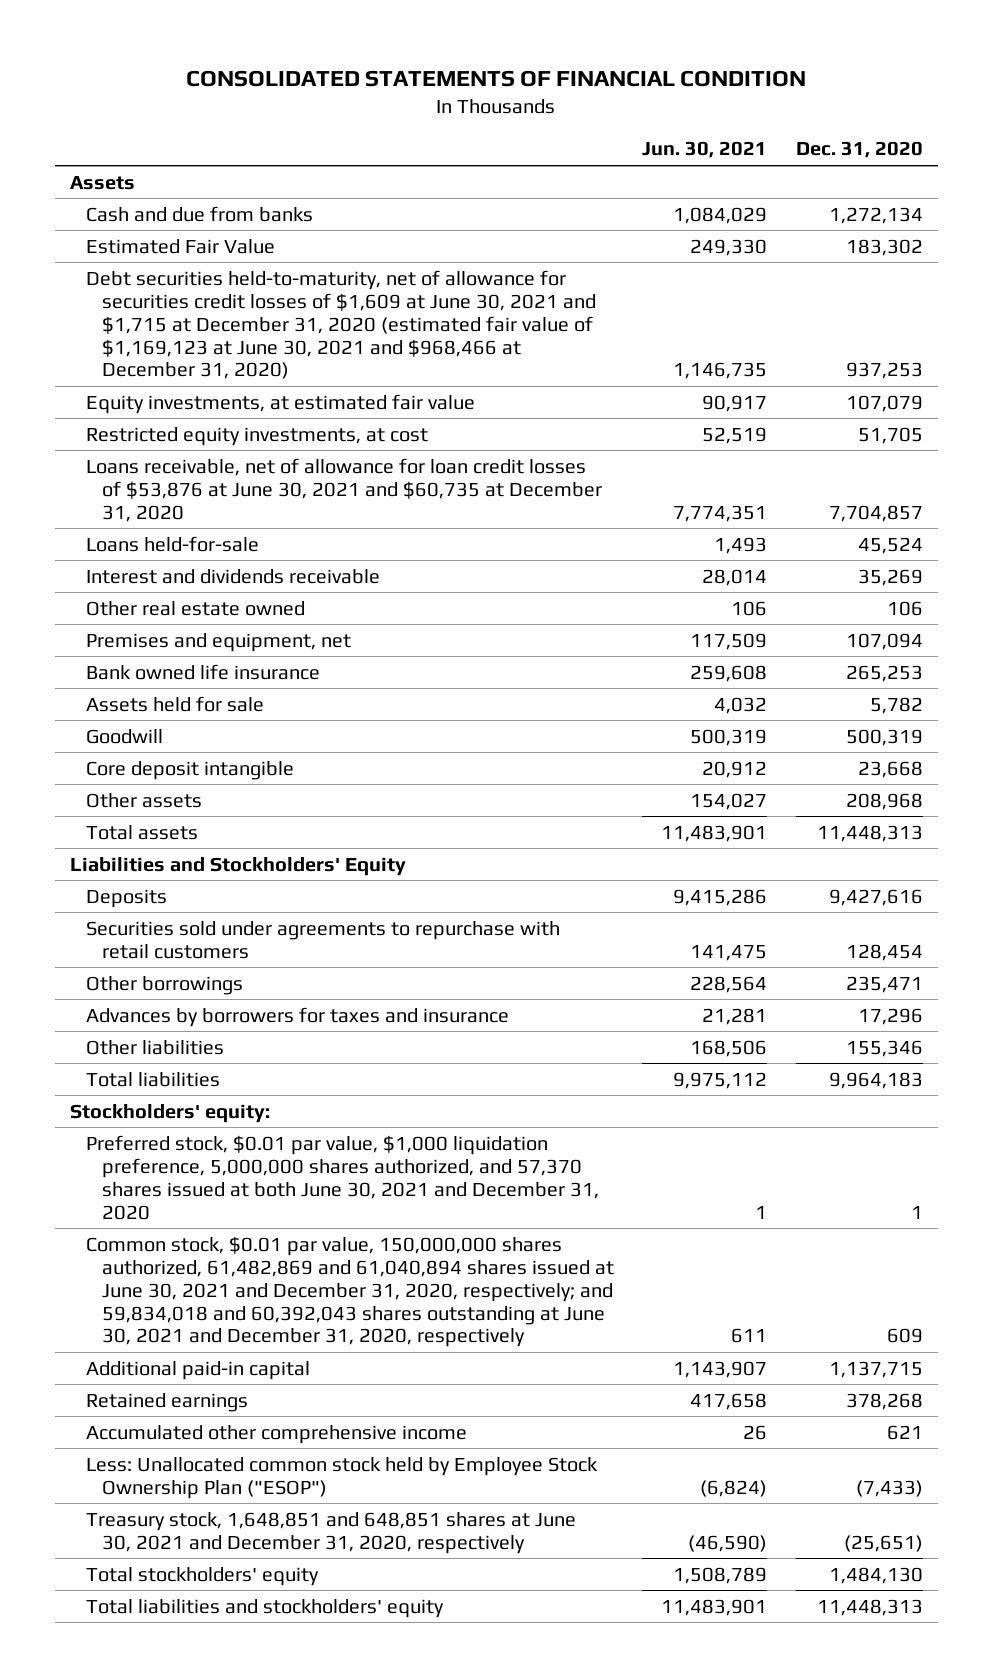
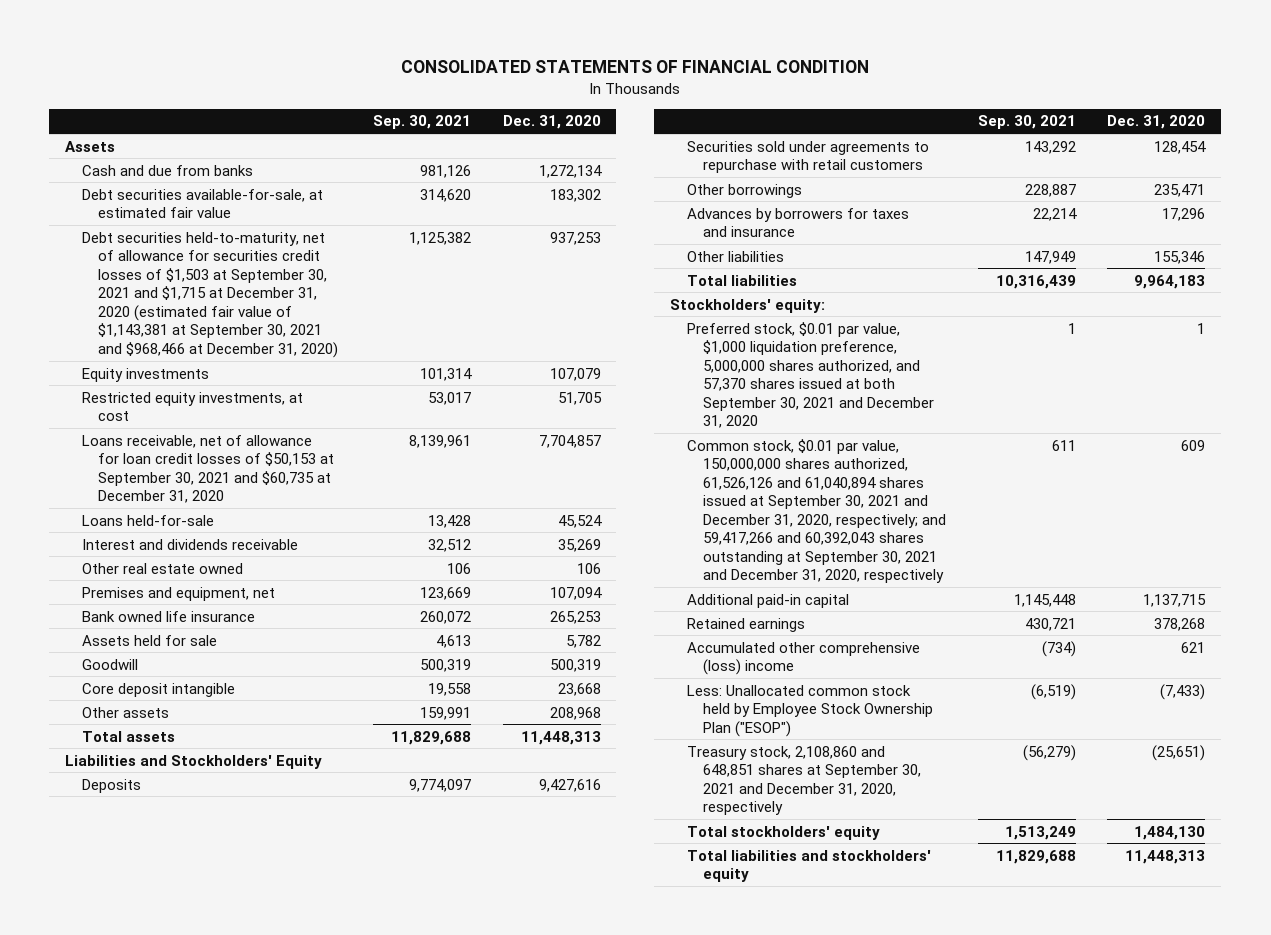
[642,141,768,159] Jun. 30, 2021 -> none
none -> [372,115,471,130] Sep. 30, 2021
[85,238,275,254] Estimated Fair Value -> [81,188,323,219] Debt securities available-for-sale, at estimated fair value
[85,269,596,380] Debt securities held-to-maturity, net of allowance for securities credit losses of $1,609 at June 30, 2021 and $1,715 at December 31, 2020 (estimated fair value of $1,169,123 at June 30, 2021 and $968,466 at December 31, 2020) -> [81,231,339,358] Debt securities held-to-maturity, net of allowance for securities credit losses of $1,503 at September 30, 2021 and $1,715 at December 31, 2020 (estimated fair value of $1,143,381 at September 30, 2021 and $968,466 at December 31, 2020)
[85,393,475,414] Equity investments, at estimated fair value -> [81,367,209,382] Equity investments
[85,457,602,522] Loans receivable, net of allowance for loan credit losses of $53,876 at June 30, 2021 and $60,735 at December 31, 2020 -> [81,434,335,504] Loans receivable, net of allowance for loan credit losses of $50,153 at September 30, 2021 and $60,735 at December 31, 2020
[85,1134,599,1220] Preferred stock, $0.01 par value, $1,000 liquidation preference, 5,000,000 shares authorized, and 57,370 shares issued at both June 30, 2021 and December 31, 2020 -> [686,321,935,429] Preferred stock, $0.01 par value, $1,000 liquidation preference, 5,000,000 shares authorized, and 57,370 shares issued at both September 30, 2021 and December 31, 2020
[85,1235,614,1348] Common stock, $0.01 par value, 150,000,000 shares authorized, 61,482,869 and 61,040,894 shares issued at June 30, 2021 and December 31, 2020, respectively; and 59,834,018 and 60,392,043 shares outstanding at June 30, 2021 and December 31, 2020, respectively -> [686,438,947,584] Common stock, $0.01 par value, 150,000,000 shares authorized, 61,526,126 and 61,040,894 shares issued at September 30, 2021 and December 31, 2020, respectively; and 59,417,266 and 60,392,043 shares outstanding at September 30, 2021 and December 31, 2020, respectively
[85,1424,467,1444] Accumulated other comprehensive income -> [686,641,920,676] Accumulated other comprehensive (loss) income
[85,1511,576,1554] Treasury stock, 1,648,851 and 648,851 shares at June 30, 2021 and December 31, 2020, respectively -> [686,745,922,816] Treasury stock, 2,108,860 and 648,851 shares at September 30, 2021 and December 31, 2020, respectively

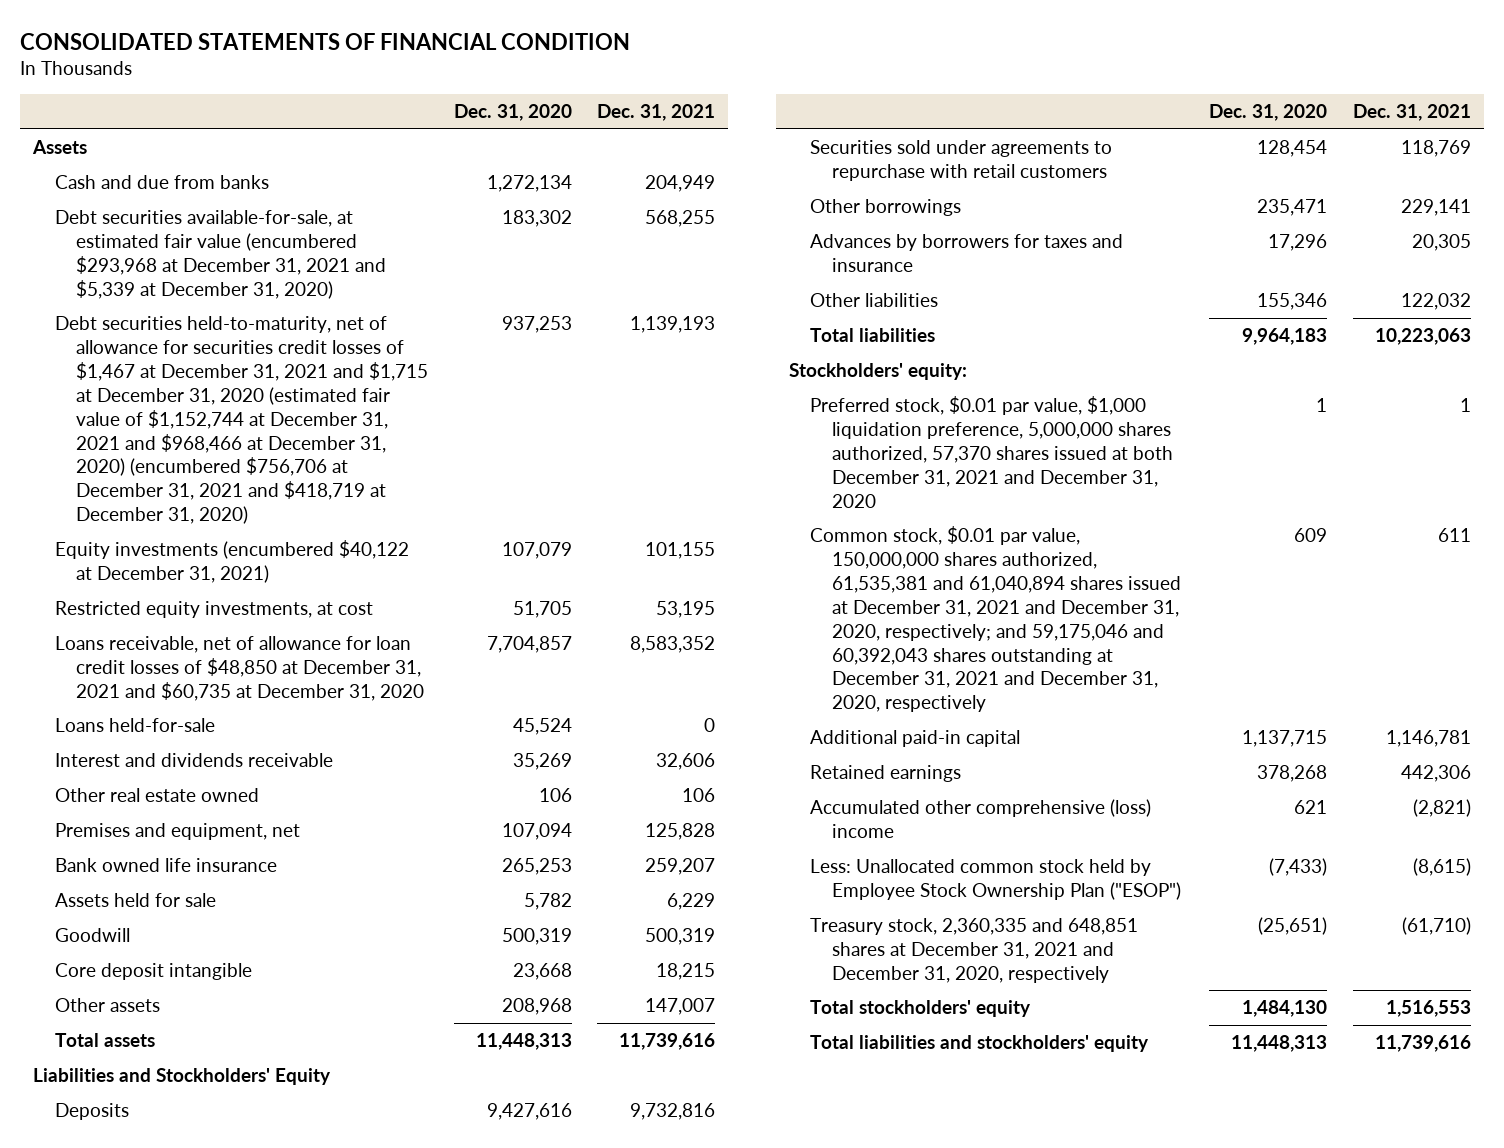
[372,115,471,130] Sep. 30, 2021 -> none
none -> [597,104,716,122] Dec. 31, 2021
[81,188,323,219] Debt securities available-for-sale, at estimated fair value -> [54,210,387,299] Debt securities available-for-sale, at estimated fair value (encumbered $293,968 at December 31, 2021 and $5,339 at December 31, 2020)
[81,231,339,358] Debt securities held-to-maturity, net of allowance for securities credit losses of $1,503 at September 30, 2021 and $1,715 at December 31, 2020 (estimated fair value of $1,143,381 at September 30, 2021 and $968,466 at December 31, 2020) -> [54,316,429,525] Debt securities held-to-maturity, net of allowance for securities credit losses of $1,467 at December 31, 2021 and $1,715 at December 31, 2020 (estimated fair value of $1,152,744 at December 31, 2021 and $968,466 at December 31, 2020) (encumbered $756,706 at December 31, 2021 and $418,719 at December 31, 2020)
[81,367,209,382] Equity investments -> [54,540,409,584] Equity investments (encumbered $40,122 at December 31, 2021)
[81,434,335,504] Loans receivable, net of allowance for loan credit losses of $50,153 at September 30, 2021 and $60,735 at December 31, 2020 -> [54,636,425,701] Loans receivable, net of allowance for loan credit losses of $48,850 at December 31, 2021 and $60,735 at December 31, 2020
[686,321,935,429] Preferred stock, $0.01 par value, $1,000 liquidation preference, 5,000,000 shares authorized, and 57,370 shares issued at both September 30, 2021 and December 31, 2020 -> [810,396,1173,508] Preferred stock, $0.01 par value, $1,000 liquidation preference, 5,000,000 shares authorized, 57,370 shares issued at both December 31, 2021 and December 31, 2020
[686,438,947,584] Common stock, $0.01 par value, 150,000,000 shares authorized, 61,526,126 and 61,040,894 shares issued at September 30, 2021 and December 31, 2020, respectively; and 59,417,266 and 60,392,043 shares outstanding at September 30, 2021 and December 31, 2020, respectively -> [810,526,1181,713] Common stock, $0.01 par value, 150,000,000 shares authorized, 61,535,381 and 61,040,894 shares issued at December 31, 2021 and December 31, 2020, respectively; and 59,175,046 and 60,392,043 shares outstanding at December 31, 2021 and December 31, 2020, respectively
[686,745,922,816] Treasury stock, 2,108,860 and 648,851 shares at September 30, 2021 and December 31, 2020, respectively -> [810,918,1139,983] Treasury stock, 2,360,335 and 648,851 shares at December 31, 2021 and December 31, 2020, respectively

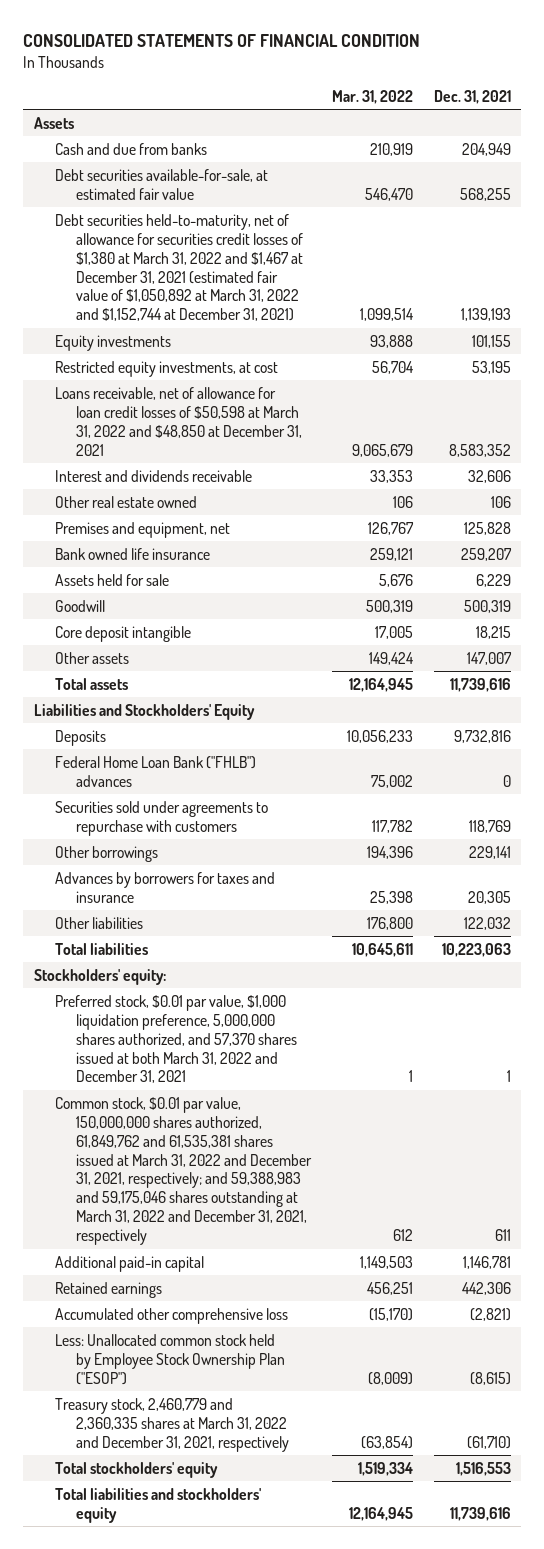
[453,104,572,122] Dec. 31, 2020 -> none
none -> [331,89,413,104] Mar. 31, 2022
[54,210,387,299] Debt securities available-for-sale, at estimated fair value (encumbered $293,968 at December 31, 2021 and $5,339 at December 31, 2020) -> [54,168,268,200] Debt securities available-for-sale, at estimated fair value
[54,316,429,525] Debt securities held-to-maturity, net of allowance for securities credit losses of $1,467 at December 31, 2021 and $1,715 at December 31, 2020 (estimated fair value of $1,152,744 at December 31, 2021 and $968,466 at December 31, 2020) (encumbered $756,706 at December 31, 2021 and $418,719 at December 31, 2020) -> [54,213,303,322] Debt securities held-to-maturity, net of allowance for securities credit losses of $1,380 at March 31, 2022 and $1,467 at December 31, 2021 (estimated fair value of $1,050,892 at March 31, 2022 and $1,152,744 at December 31, 2021)
[54,540,409,584] Equity investments (encumbered $40,122 at December 31, 2021) -> [54,334,171,351] Equity investments
[54,718,215,733] Loans held-for-sale -> none
[54,636,425,701] Loans receivable, net of allowance for loan credit losses of $48,850 at December 31, 2021 and $60,735 at December 31, 2020 -> [54,386,302,456] Loans receivable, net of allowance for loan credit losses of $50,598 at March 31, 2022 and $48,850 at December 31, 2021
none -> [54,755,256,787] Federal Home Loan Bank ("FHLB") advances
[810,140,1113,182] Securities sold under agreements to repurchase with retail customers -> [54,800,268,836] Securities sold under agreements to repurchase with customers
[810,396,1173,508] Preferred stock, $0.01 par value, $1,000 liquidation preference, 5,000,000 shares authorized, 57,370 shares issued at both December 31, 2021 and December 31, 2020 -> [54,994,297,1084] Preferred stock, $0.01 par value, $1,000 liquidation preference, 5,000,000 shares authorized, and 57,370 shares issued at both March 31, 2022 and December 31, 2021
[810,526,1181,713] Common stock, $0.01 par value, 150,000,000 shares authorized, 61,535,381 and 61,040,894 shares issued at December 31, 2021 and December 31, 2020, respectively; and 59,175,046 and 60,392,043 shares outstanding at December 31, 2021 and December 31, 2020, respectively -> [54,1096,312,1246] Common stock, $0.01 par value, 150,000,000 shares authorized, 61,849,762 and 61,535,381 shares issued at March 31, 2022 and December 31, 2021, respectively; and 59,388,983 and 59,175,046 shares outstanding at March 31, 2022 and December 31, 2021, respectively
[810,799,1152,839] Accumulated other comprehensive (loss) income -> [54,1307,288,1324] Accumulated other comprehensive loss
[810,918,1139,983] Treasury stock, 2,360,335 and 648,851 shares at December 31, 2021 and December 31, 2020, respectively -> [54,1397,289,1452] Treasury stock, 2,460,779 and 2,360,335 shares at March 31, 2022 and December 31, 2021, respectively

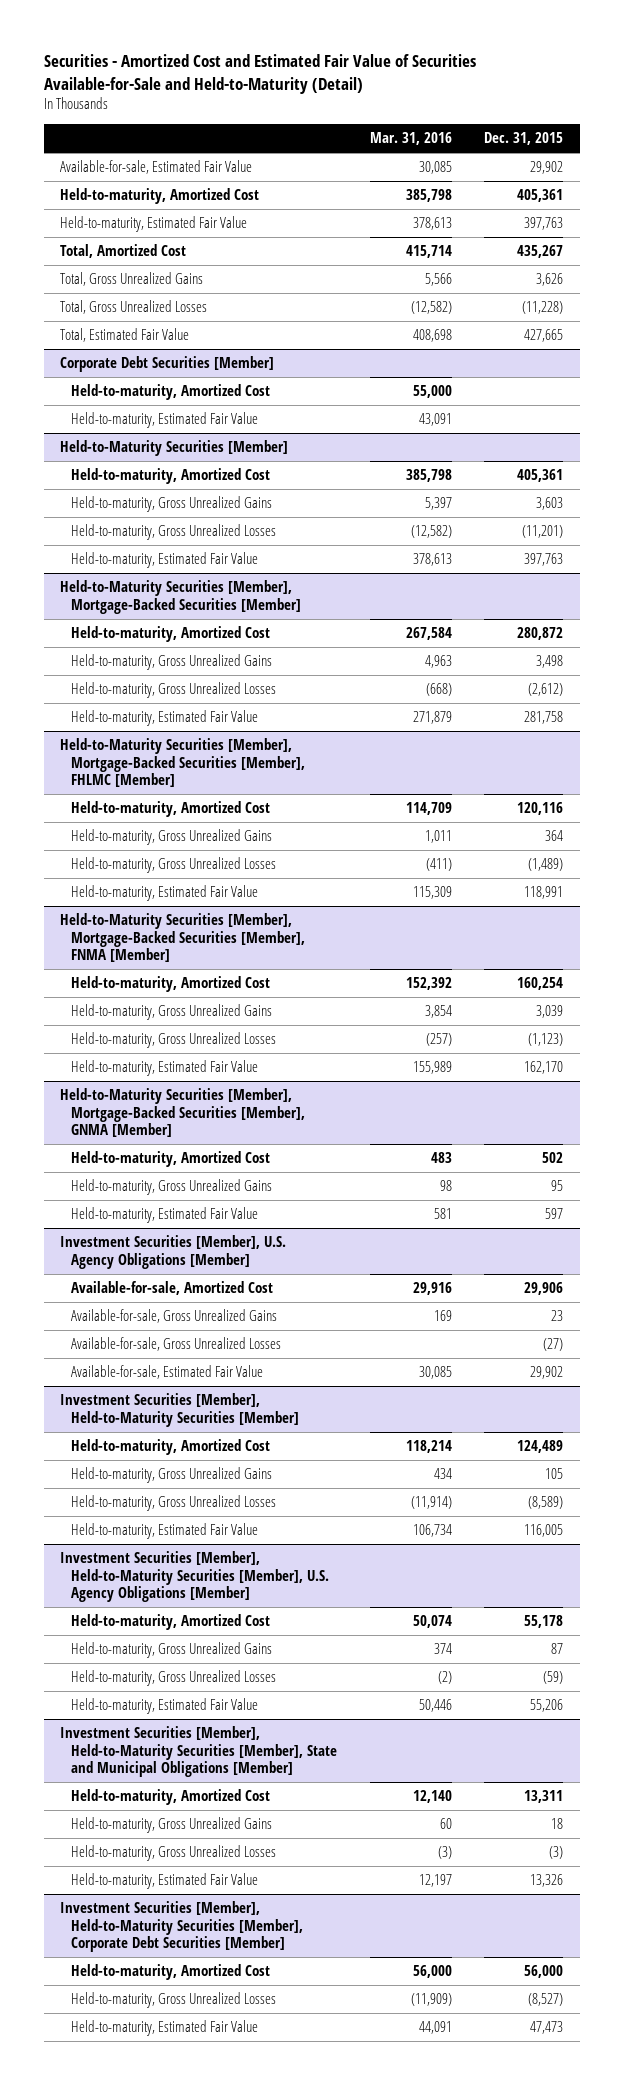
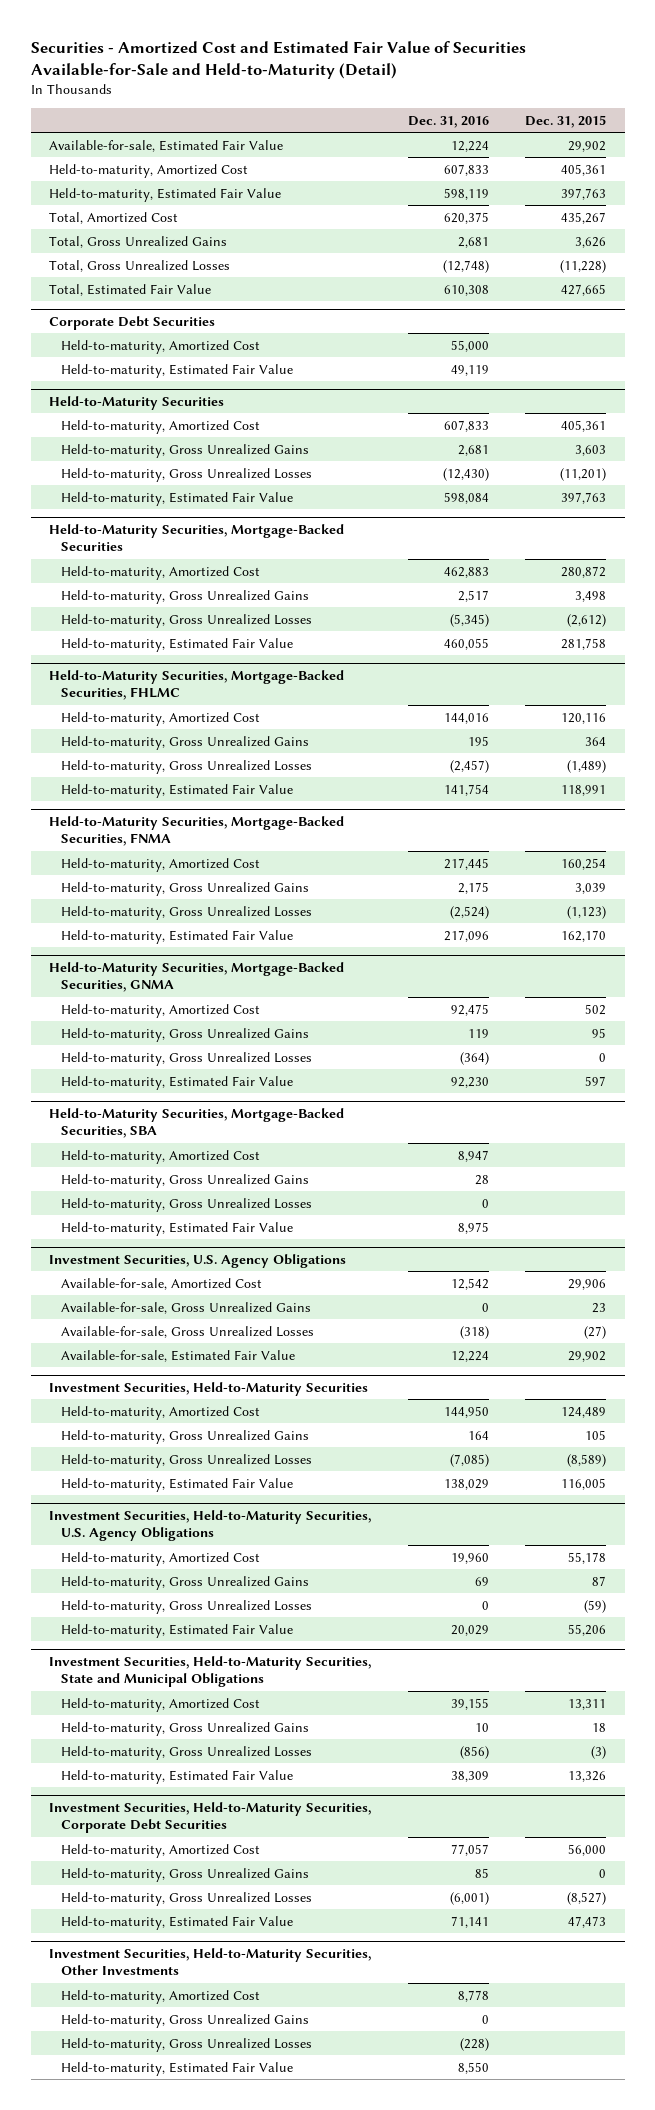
[369,132,452,146] Mar. 31, 2016 -> none
none -> [407,115,489,128] Dec. 31, 2016
[60,356,275,373] Corporate Debt Securities [Member] -> [49,316,216,331] Corporate Debt Securities
[60,440,289,457] Held-to-Maturity Securities [Member] -> [49,396,225,411] Held-to-Maturity Securities
[60,580,302,614] Held-to-Maturity Securities [Member], Mortgage-Backed Securities [Member] -> [49,524,345,552] Held-to-Maturity Securities, Mortgage-Backed Securities
[60,738,306,787] Held-to-Maturity Securities [Member], Mortgage-Backed Securities [Member], FHLMC [Member] -> [49,670,345,701] Held-to-Maturity Securities, Mortgage-Backed Securities, FHLMC
[60,913,306,962] Held-to-Maturity Securities [Member], Mortgage-Backed Securities [Member], FNMA [Member] -> [49,816,345,847] Held-to-Maturity Securities, Mortgage-Backed Securities, FNMA
[60,1088,306,1137] Held-to-Maturity Securities [Member], Mortgage-Backed Securities [Member], GNMA [Member] -> [49,962,345,993] Held-to-Maturity Securities, Mortgage-Backed Securities, GNMA
none -> [61,1051,313,1066] Held-to-maturity, Gross Unrealized Losses
none -> [49,1108,345,1139] Held-to-Maturity Securities, Mortgage-Backed Securities, SBA
none -> [61,1149,261,1164] Held-to-maturity, Amortized Cost
none -> [61,1173,310,1188] Held-to-maturity, Gross Unrealized Gains
none -> [61,1197,313,1212] Held-to-maturity, Gross Unrealized Losses
none -> [61,1221,294,1236] Held-to-maturity, Estimated Fair Value
[60,1235,287,1269] Investment Securities [Member], U.S. Agency Obligations [Member] -> [49,1254,347,1269] Investment Securities, U.S. Agency Obligations
[60,1393,300,1427] Investment Securities [Member], Held-to-Maturity Securities [Member] -> [49,1382,369,1397] Investment Securities, Held-to-Maturity Securities
[60,1551,330,1602] Investment Securities [Member], Held-to-Maturity Securities [Member], U.S. Agency Obligations [Member] -> [49,1510,372,1542] Investment Securities, Held-to-Maturity Securities, U.S. Agency Obligations
[60,1726,338,1777] Investment Securities [Member], Held-to-Maturity Securities [Member], State and Municipal Obligations [Member] -> [49,1656,372,1688] Investment Securities, Held-to-Maturity Securities, State and Municipal Obligations
[60,1901,304,1952] Investment Securities [Member], Held-to-Maturity Securities [Member], Corporate Debt Securities [Member] -> [49,1802,372,1834] Investment Securities, Held-to-Maturity Securities, Corporate Debt Securities
none -> [61,1867,310,1882] Held-to-maturity, Gross Unrealized Gains
none -> [49,1948,372,1976] Investment Securities, Held-to-Maturity Securities, Other Investments
none -> [61,1989,261,2004] Held-to-maturity, Amortized Cost
none -> [61,2013,310,2028] Held-to-maturity, Gross Unrealized Gains
none -> [61,2037,313,2052] Held-to-maturity, Gross Unrealized Losses
none -> [61,2061,294,2076] Held-to-maturity, Estimated Fair Value

